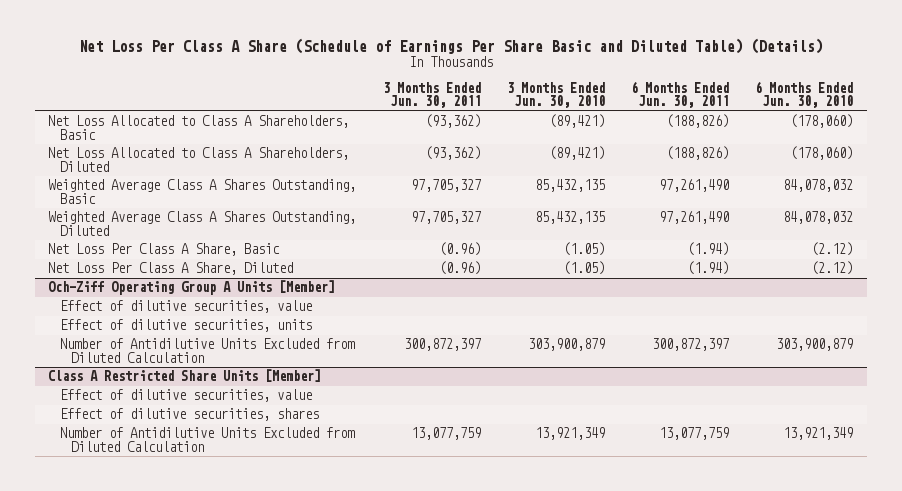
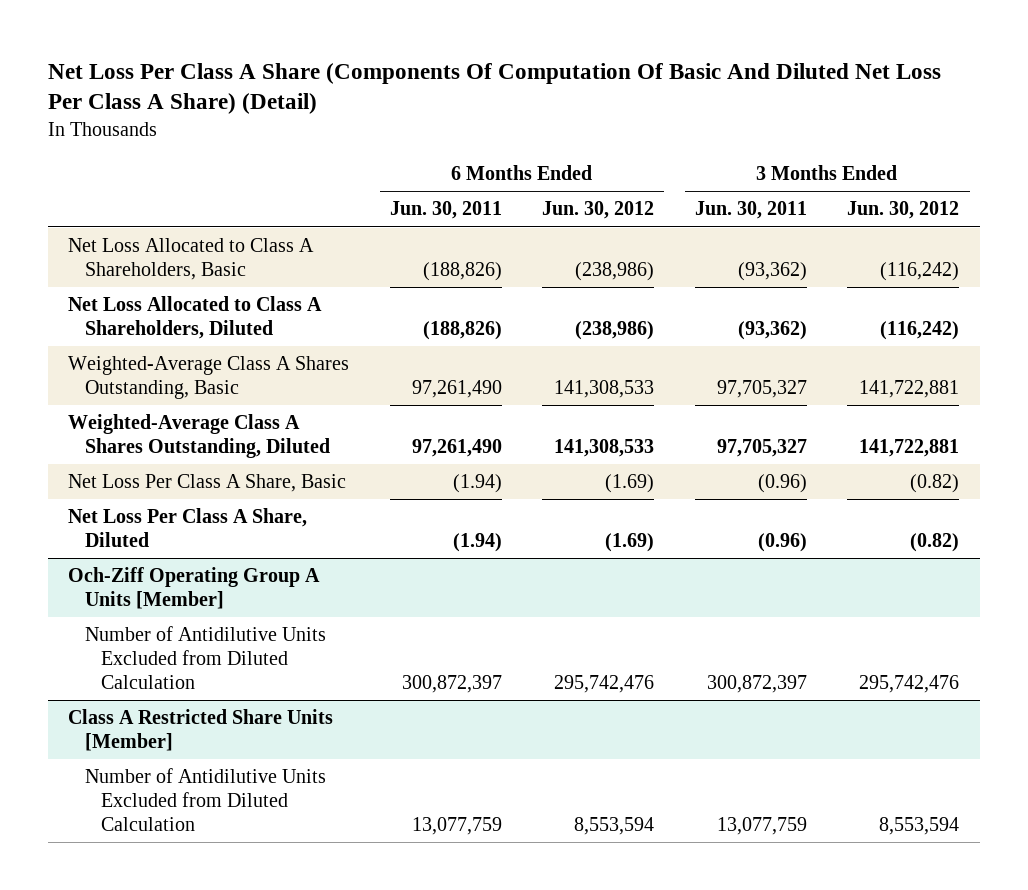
[78,38,823,55] Net Loss Per Class A Share (Schedule of Earnings Per Share Basic and Diluted Table) (Details) -> [47,62,941,115] Net Loss Per Class A Share (Components Of Computation Of Basic And Diluted Net Loss Per Class A Share) (Detail)
[506,81,605,109] 3 Months Ended Jun. 30, 2010 -> none
[755,80,854,109] 6 Months Ended Jun. 30, 2010 -> none
none -> [542,201,655,220] Jun. 30, 2012
none -> [847,201,960,220] Jun. 30, 2012
[48,179,357,205] Weighted Average Class A Shares Outstanding, Basic -> [68,356,350,399] Weighted-Average Class A Shares Outstanding, Basic
[48,211,357,237] Weighted Average Class A Shares Outstanding, Diluted -> [68,414,330,458] Weighted-Average Class A Shares Outstanding, Diluted
[59,300,312,314] Effect of dilutive securities, value -> none
[59,319,312,333] Effect of dilutive securities, units -> none
[59,389,312,403] Effect of dilutive securities, value -> none
[59,408,319,422] Effect of dilutive securities, shares -> none

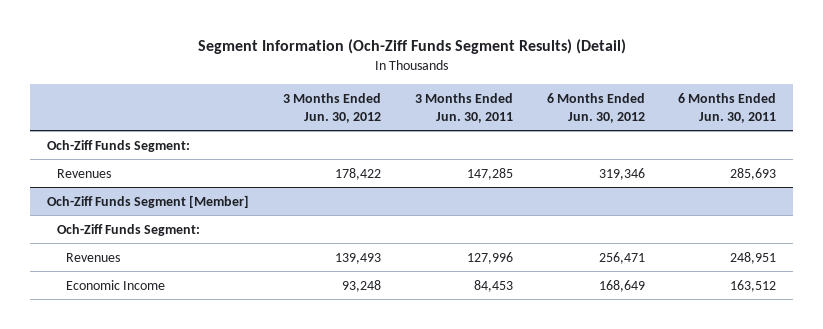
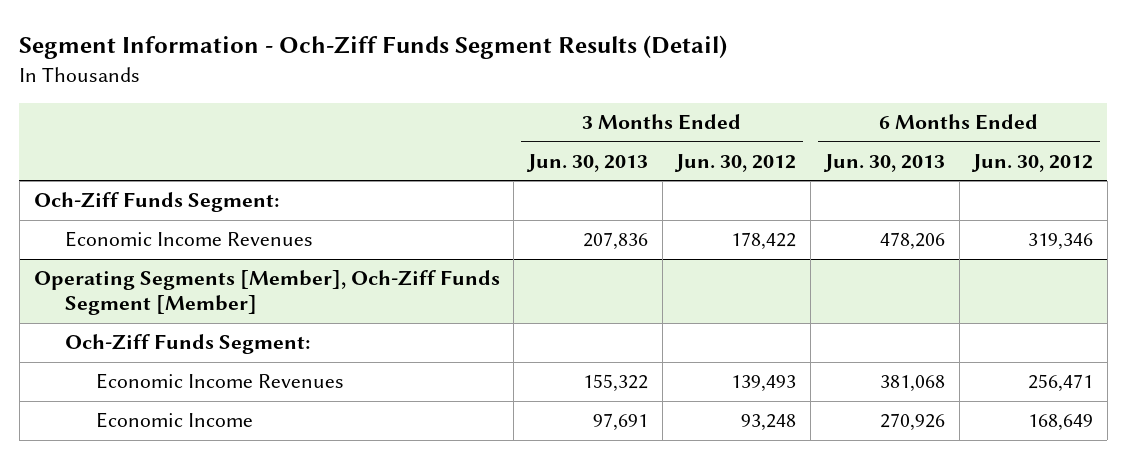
[197,39,626,55] Segment Information (Och-Ziff Funds Segment Results) (Detail) -> [19,34,728,59] Segment Information - Och-Ziff Funds Segment Results (Detail)
[414,92,513,123] 3 Months Ended Jun. 30, 2011 -> none
[678,92,777,123] 6 Months Ended Jun. 30, 2011 -> none
none -> [525,154,648,173] Jun. 30, 2013
none -> [822,154,945,173] Jun. 30, 2013
[56,168,111,178] Revenues -> [64,231,313,248] Economic Income Revenues
[46,194,249,208] Och-Ziff Funds Segment [Member] -> [33,270,500,316] Operating Segments [Member], Och-Ziff Funds Segment [Member]
[66,252,121,262] Revenues -> [96,373,345,390] Economic Income Revenues

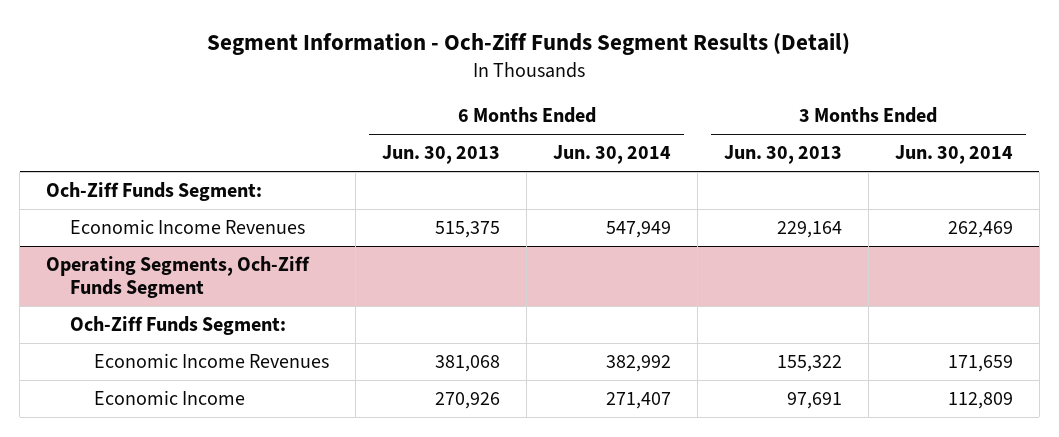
[674,154,797,173] Jun. 30, 2012 -> none
[971,154,1094,173] Jun. 30, 2012 -> none
none -> [553,145,672,165] Jun. 30, 2014
none -> [894,145,1013,165] Jun. 30, 2014
[582,232,648,251] 207,836 -> [776,221,842,239] 229,164
[879,232,945,251] 478,206 -> [435,221,501,239] 515,375
[33,270,500,316] Operating Segments [Member], Och-Ziff Funds Segment [Member] -> [46,256,311,299] Operating Segments, Och-Ziff Funds Segment

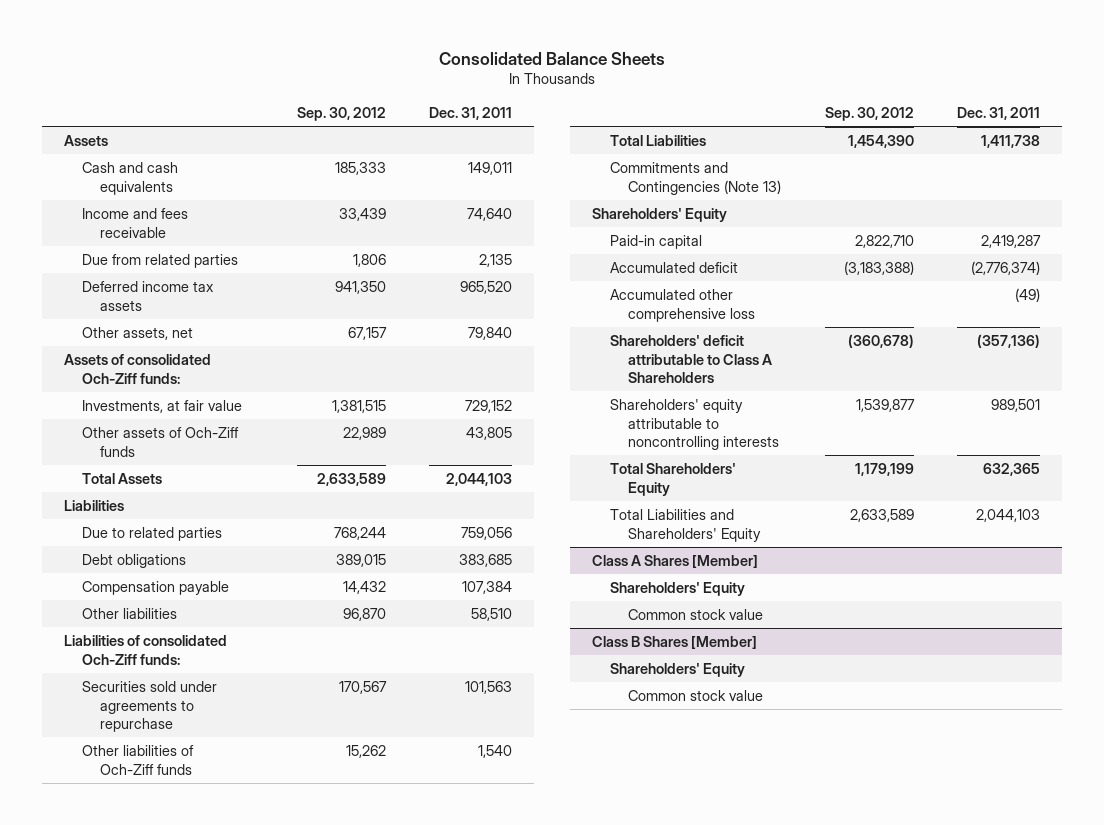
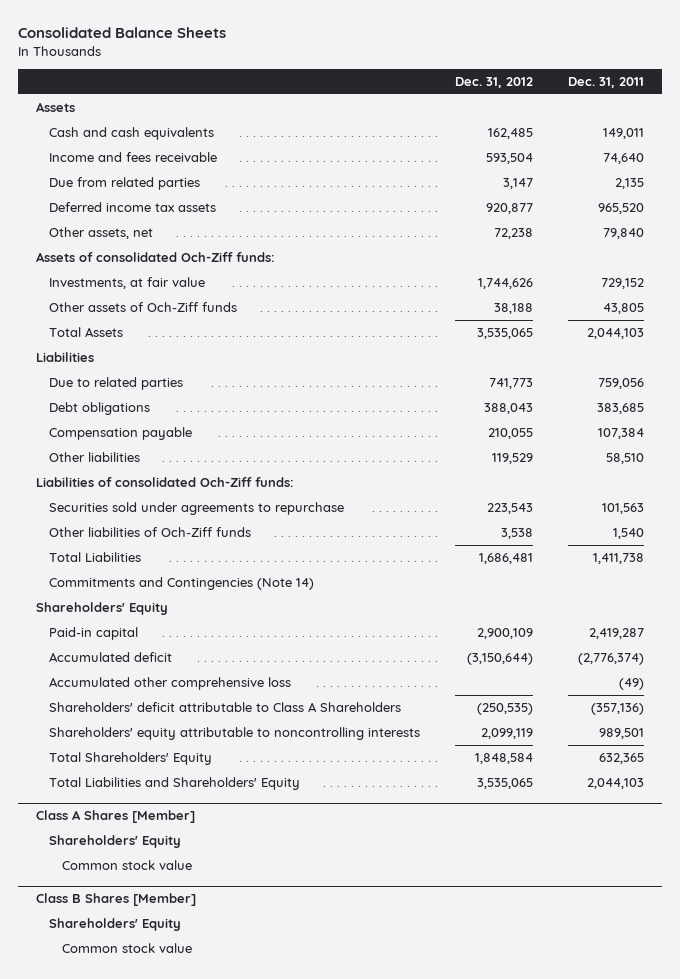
[296,106,386,121] Sep. 30, 2012 -> none
none -> [455,76,534,88] Dec. 31, 2012
[610,161,782,195] Commitments and Contingencies (Note 13) -> [49,577,315,591] Commitments and Contingencies (Note 14)

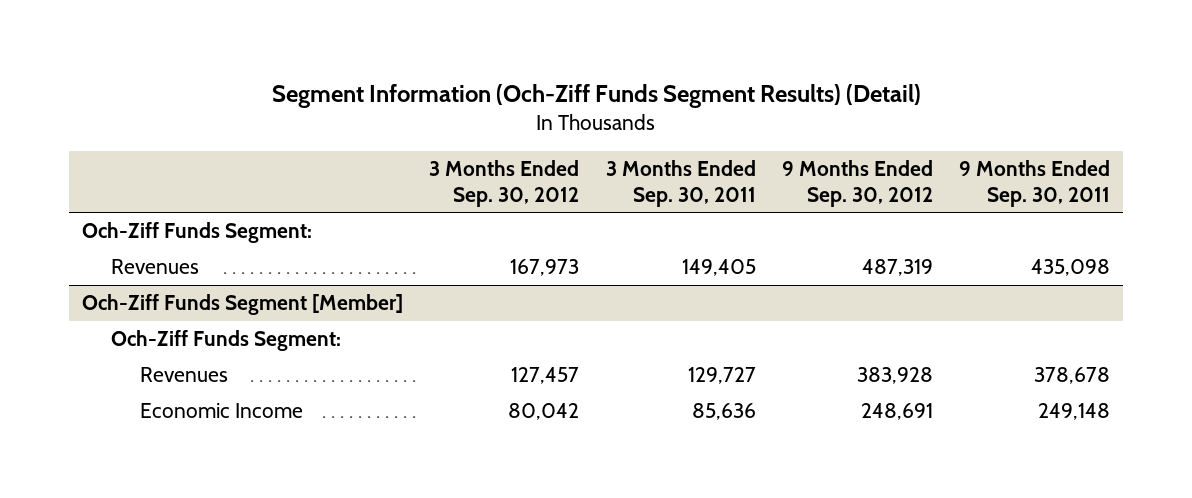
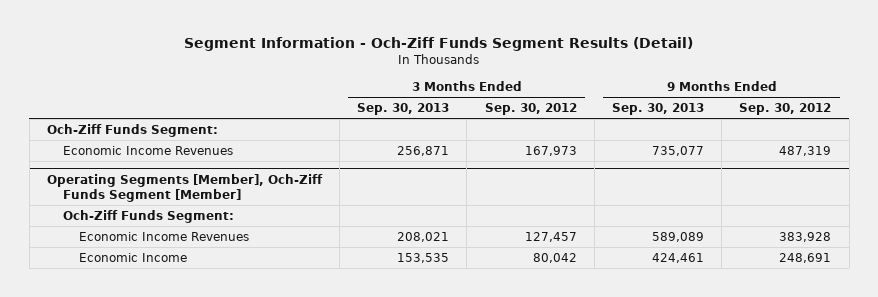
[272,83,922,108] Segment Information (Och-Ziff Funds Segment Results) (Detail) -> [184,36,694,51] Segment Information - Och-Ziff Funds Segment Results (Detail)
[605,160,756,207] 3 Months Ended Sep. 30, 2011 -> none
[958,160,1110,207] 9 Months Ended Sep. 30, 2011 -> none
none -> [357,103,450,116] Sep. 30, 2013
none -> [611,103,704,116] Sep. 30, 2013
[111,259,200,275] Revenues -> [62,145,233,155] Economic Income Revenues
[82,294,404,316] Och-Ziff Funds Segment [Member] -> [46,173,323,203] Operating Segments [Member], Och-Ziff Funds Segment [Member]
[140,367,229,383] Revenues -> [79,231,250,241] Economic Income Revenues

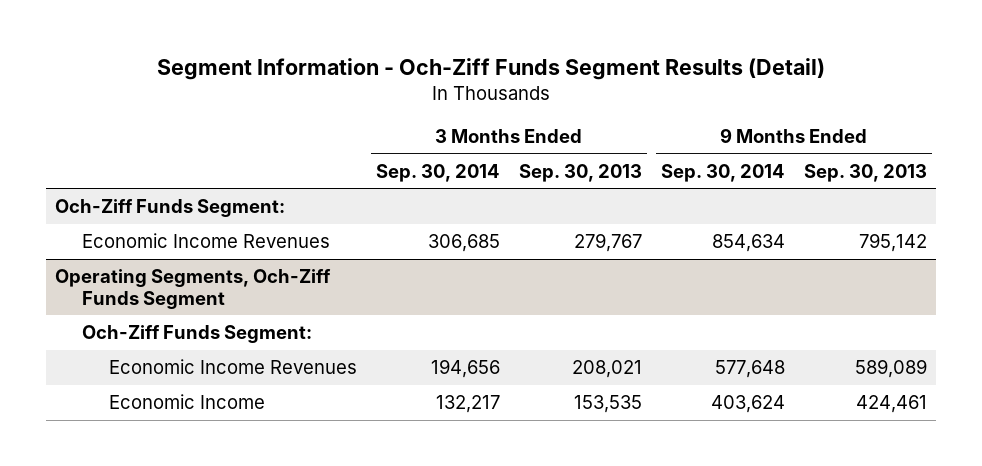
[484,103,577,116] Sep. 30, 2012 -> none
[739,103,832,116] Sep. 30, 2012 -> none
none -> [376,163,501,182] Sep. 30, 2014
none -> [660,163,785,182] Sep. 30, 2014
[397,145,450,156] 256,871 -> [574,233,643,253] 279,767
[651,145,704,156] 735,077 -> [858,233,927,253] 795,142
[46,173,323,203] Operating Segments [Member], Och-Ziff Funds Segment [Member] -> [55,269,332,309] Operating Segments, Och-Ziff Funds Segment

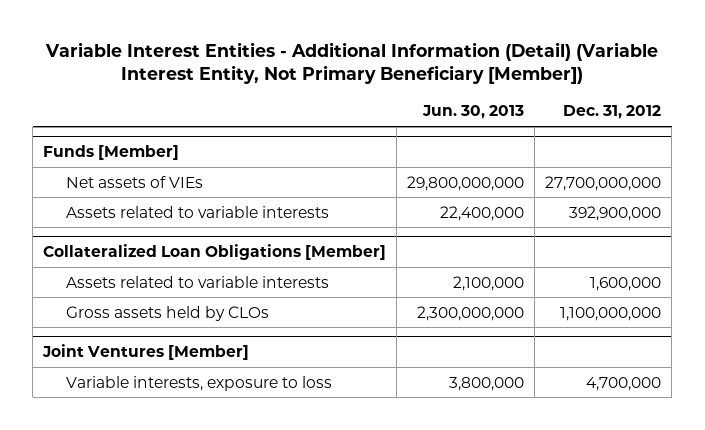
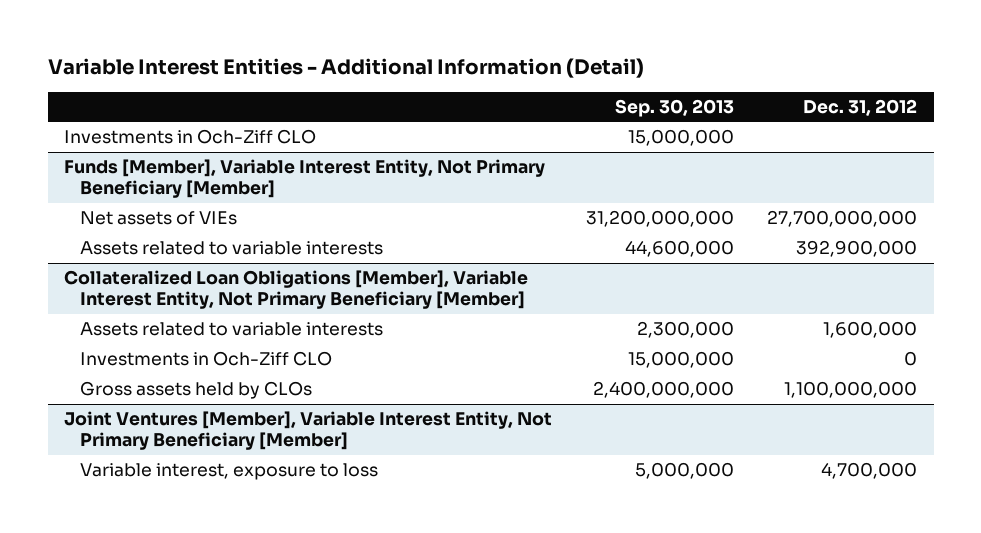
[45,41,659,85] Variable Interest Entities - Additional Information (Detail) (Variable Interest Entity, Not Primary Beneficiary [Member]) -> [47,58,644,79] Variable Interest Entities - Additional Information (Detail)
[422,105,525,120] Jun. 30, 2013 -> none
none -> [614,98,734,117] Sep. 30, 2013
[43,144,180,160] Funds [Member] -> none
none -> [64,129,317,145] Investments in Och-Ziff CLO
none -> [64,159,546,199] Funds [Member], Variable Interest Entity, Not Primary Beneficiary [Member]
[43,243,387,260] Collateralized Loan Obligations [Member] -> none
none -> [64,270,529,310] Collateralized Loan Obligations [Member], Variable Interest Entity, Not Primary Beneficiary [Member]
none -> [80,351,333,367] Investments in Och-Ziff CLO
[42,343,250,360] Joint Ventures [Member] -> none
none -> [64,411,553,451] Joint Ventures [Member], Variable Interest Entity, Not Primary Beneficiary [Member]
[66,375,333,391] Variable interests, exposure to loss -> [80,463,379,481] Variable interest, exposure to loss

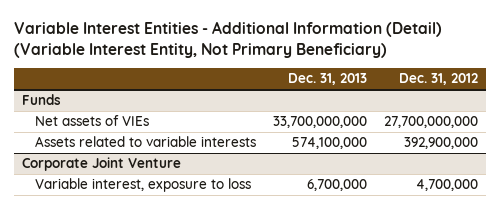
[47,58,644,79] Variable Interest Entities - Additional Information (Detail) -> [13,21,442,58] Variable Interest Entities - Additional Information (Detail) (Variable Interest Entity, Not Primary Beneficiary)
[614,98,734,117] Sep. 30, 2013 -> none
none -> [287,73,367,86] Dec. 31, 2013
[64,129,317,145] Investments in Och-Ziff CLO -> none
[64,159,546,199] Funds [Member], Variable Interest Entity, Not Primary Beneficiary [Member] -> none
none -> [22,94,62,106] Funds
[64,270,529,310] Collateralized Loan Obligations [Member], Variable Interest Entity, Not Primary Beneficiary [Member] -> none
[80,322,384,337] Assets related to variable interests -> none
[80,351,333,367] Investments in Och-Ziff CLO -> none
[80,381,313,400] Gross assets held by CLOs -> none
[64,411,553,451] Joint Ventures [Member], Variable Interest Entity, Not Primary Beneficiary [Member] -> none
none -> [22,157,182,172] Corporate Joint Venture

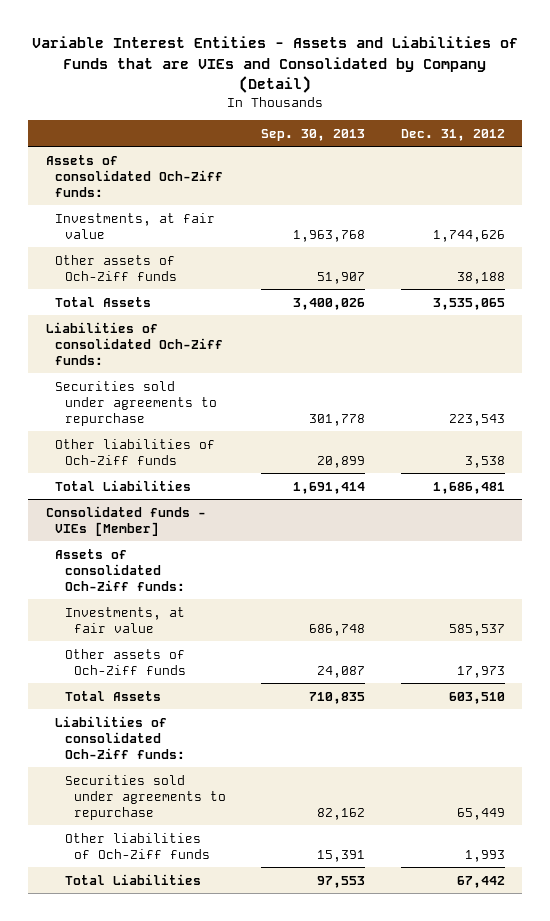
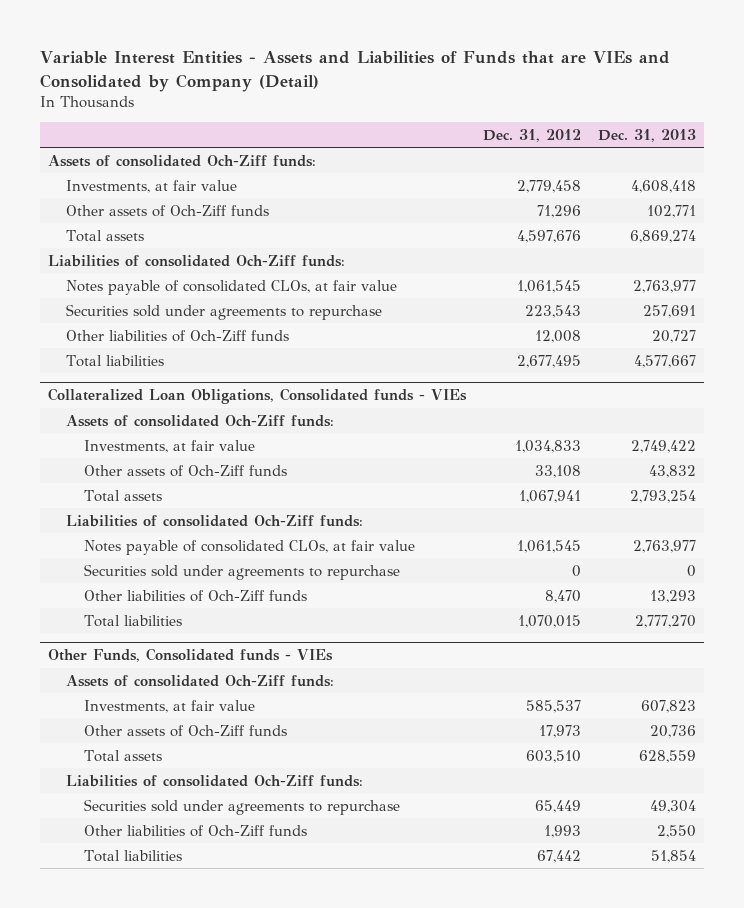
[261,128,366,141] Sep. 30, 2013 -> none
none -> [597,128,696,142] Dec. 31, 2013
[432,229,505,242] 1,744,626 -> [516,179,581,193] 2,779,458
[456,271,505,284] 38,188 -> [536,204,581,218] 71,296
[55,296,152,307] Total Assets -> [65,229,144,242] Total assets
[432,297,505,310] 3,535,065 -> [516,229,581,243] 4,597,676
none -> [65,279,397,295] Notes payable of consolidated CLOs, at fair value
[45,505,206,536] Consolidated funds - VIEs [Member] -> none
[464,455,505,468] 3,538 -> [534,329,581,343] 12,008
[55,479,192,491] Total Liabilities -> [65,354,164,367] Total liabilities
[432,481,505,494] 1,686,481 -> [516,354,581,368] 2,677,495
none -> [48,388,468,405] Collateralized Loan Obligations, Consolidated funds - VIEs
none -> [83,439,255,453] Investments, at fair value
none -> [83,464,287,477] Other assets of Och-Ziff funds
none -> [83,489,162,502] Total assets
none -> [65,514,363,527] Liabilities of consolidated Och-Ziff funds:
none -> [83,539,415,555] Notes payable of consolidated CLOs, at fair value
none -> [83,563,400,580] Securities sold under agreements to repurchase
none -> [83,589,307,602] Other liabilities of Och-Ziff funds
none -> [83,614,182,627] Total liabilities
none -> [48,648,334,663] Other Funds, Consolidated funds - VIEs
none -> [65,674,334,687] Assets of consolidated Och-Ziff funds:
[64,690,161,701] Total Assets -> [83,749,162,762] Total assets
[64,873,201,885] Total Liabilities -> [83,849,182,862] Total liabilities

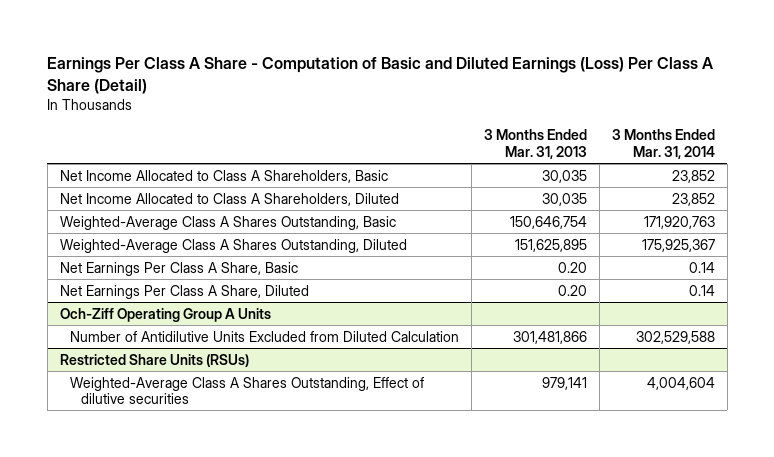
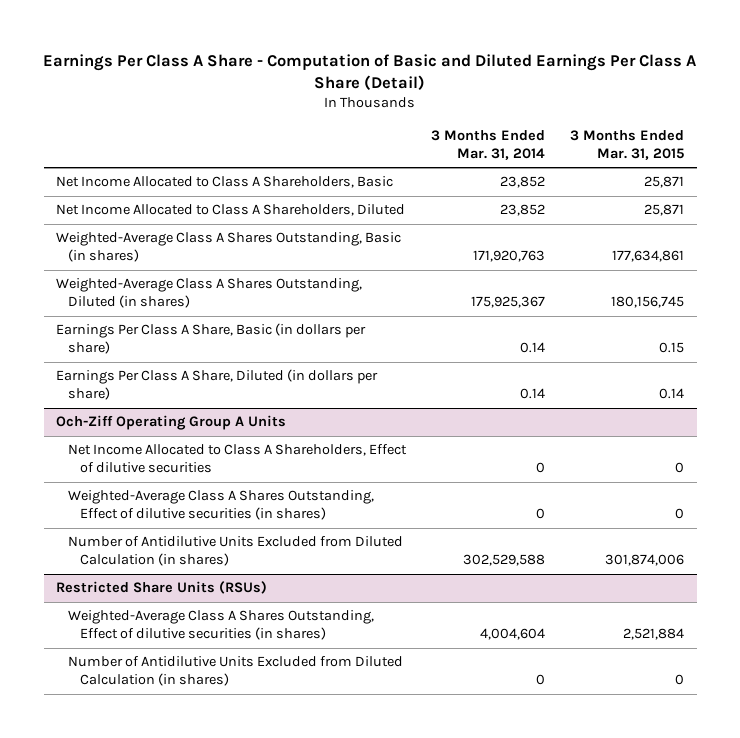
[47,57,714,94] Earnings Per Class A Share - Computation of Basic and Diluted Earnings (Loss) Per Class A Share (Detail) -> [43,53,697,90] Earnings Per Class A Share - Computation of Basic and Diluted Earnings Per Class A Share (Detail)
[484,129,588,159] 3 Months Ended Mar. 31, 2013 -> none
none -> [570,129,685,160] 3 Months Ended Mar. 31, 2015
[59,215,396,230] Weighted-Average Class A Shares Outstanding, Basic -> [56,232,402,263] Weighted-Average Class A Shares Outstanding, Basic (in shares)
[59,238,407,253] Weighted-Average Class A Shares Outstanding, Diluted -> [56,278,363,309] Weighted-Average Class A Shares Outstanding, Diluted (in shares)
[59,261,298,276] Net Earnings Per Class A Share, Basic -> [56,323,367,355] Earnings Per Class A Share, Basic (in dollars per share)
[59,284,309,299] Net Earnings Per Class A Share, Diluted -> [56,369,379,401] Earnings Per Class A Share, Diluted (in dollars per share)
none -> [68,444,408,474] Net Income Allocated to Class A Shareholders, Effect of dilutive securities
none -> [68,490,375,521] Weighted-Average Class A Shares Outstanding, Effect of dilutive securities (in shares)
[70,330,460,342] Number of Antidilutive Units Excluded from Diluted Calculation -> [68,536,404,567] Number of Antidilutive Units Excluded from Diluted Calculation (in shares)
[70,376,425,405] Weighted-Average Class A Shares Outstanding, Effect of dilutive securities -> [68,610,375,641] Weighted-Average Class A Shares Outstanding, Effect of dilutive securities (in shares)
none -> [68,656,404,687] Number of Antidilutive Units Excluded from Diluted Calculation (in shares)

